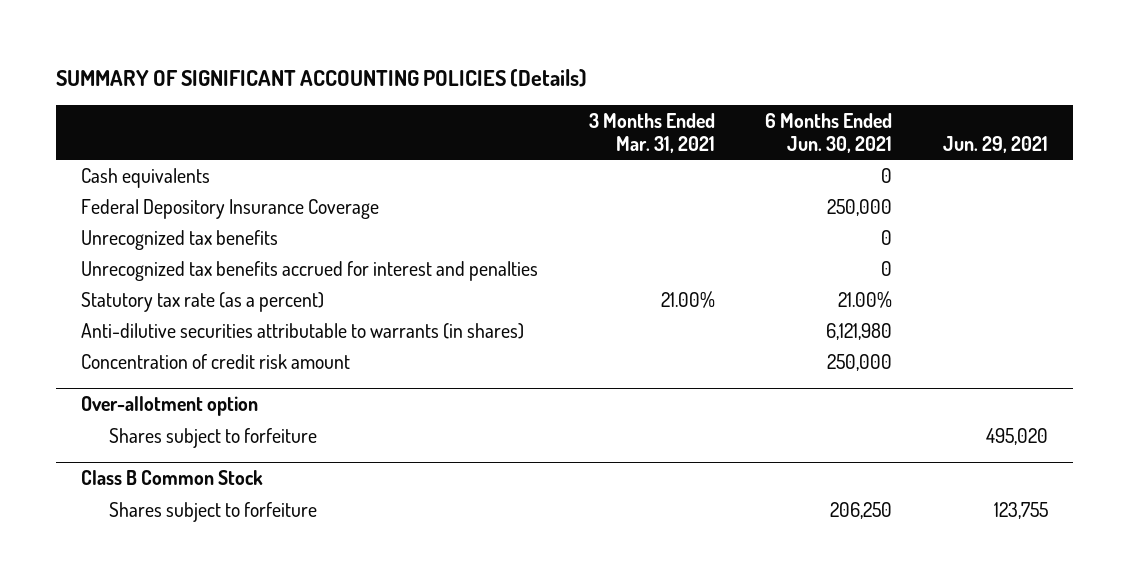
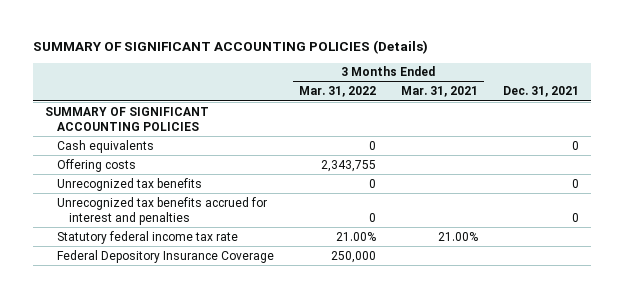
[765,112,893,153] 6 Months Ended Jun. 30, 2021 -> none
[942,135,1048,153] Jun. 29, 2021 -> none
none -> [299,86,377,98] Mar. 31, 2022
none -> [502,86,579,98] Dec. 31, 2021
none -> [45,106,210,131] SUMMARY OF SIGNIFICANT ACCOUNTING POLICIES
none -> [57,158,137,172] Offering costs
[81,322,525,339] Anti-dilutive securities attributable to warrants (in shares) -> none
[81,353,351,369] Concentration of credit risk amount -> none
[81,396,259,417] Over-allotment option -> none
[109,427,318,448] Shares subject to forfeiture -> none
[81,470,264,486] Class B Common Stock -> none
[109,501,318,522] Shares subject to forfeiture -> none
[81,291,325,312] Statutory tax rate (as a percent) -> [57,230,239,244] Statutory federal income tax rate
[81,198,380,219] Federal Depository Insurance Coverage -> [57,249,275,263] Federal Depository Insurance Coverage

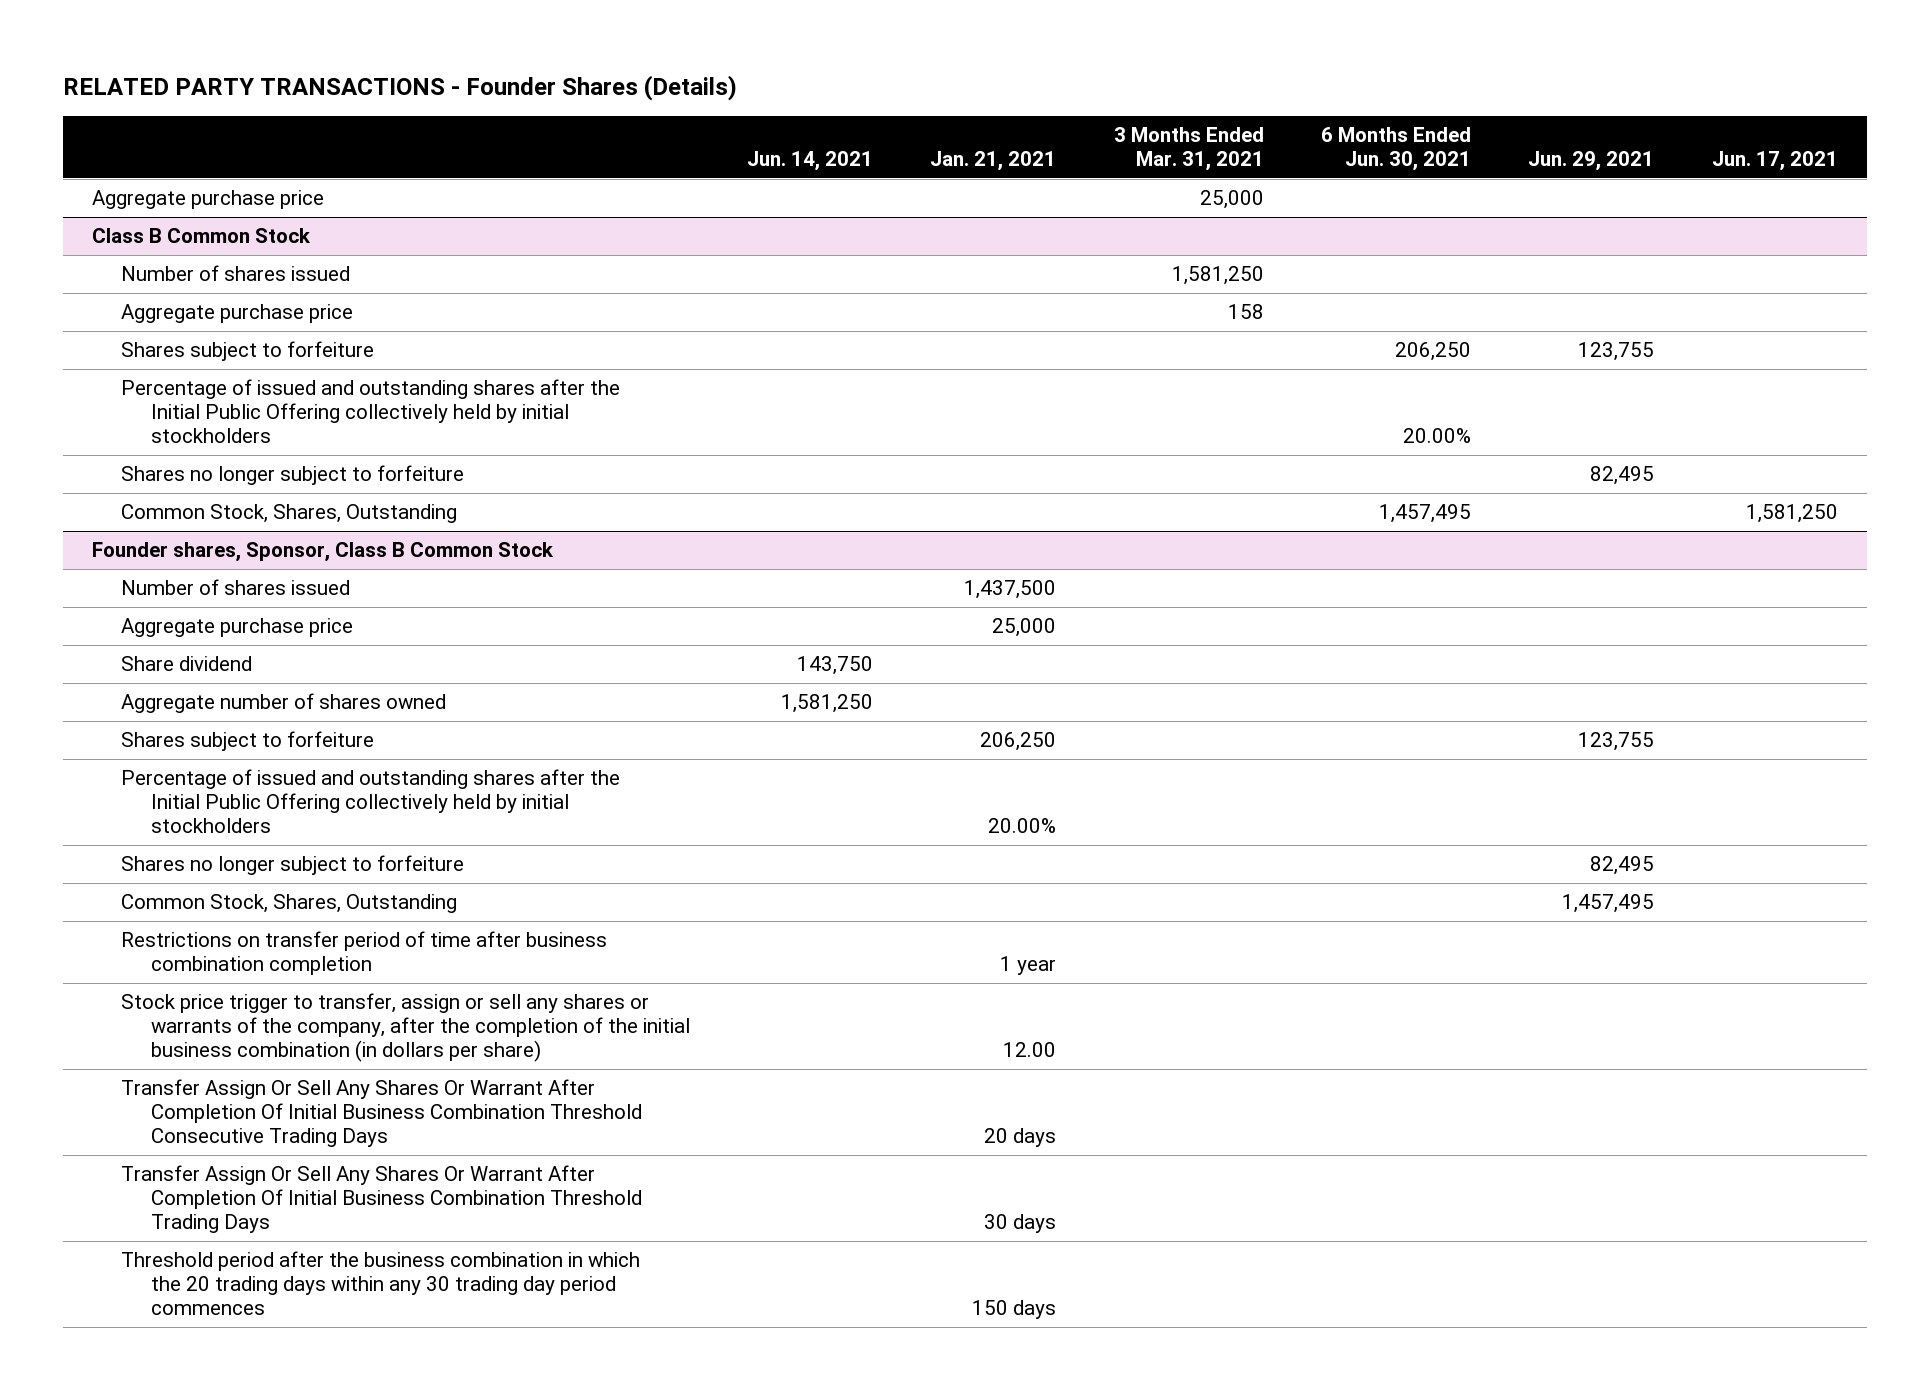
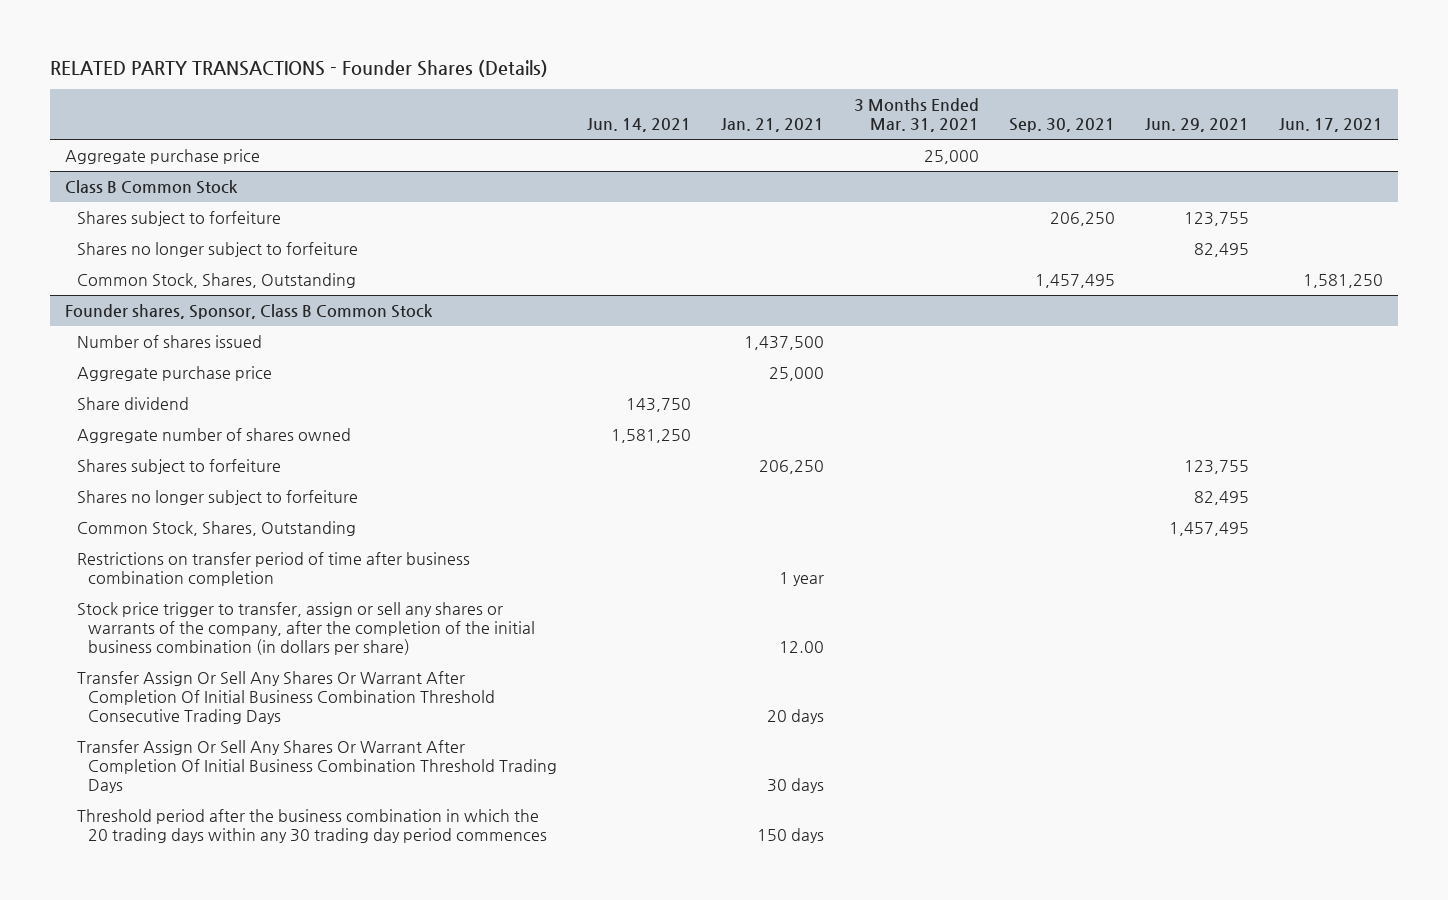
[1321,127,1472,172] 6 Months Ended Jun. 30, 2021 -> none
none -> [1008,117,1115,132] Sep. 30, 2021
[121,265,351,282] Number of shares issued -> none
[121,304,354,324] Aggregate purchase price -> none
[121,379,621,444] Percentage of issued and outstanding shares after the Initial Public Offering collectively held by initial stockholders -> none
[121,769,621,834] Percentage of issued and outstanding shares after the Initial Public Offering collectively held by initial stockholders -> none

